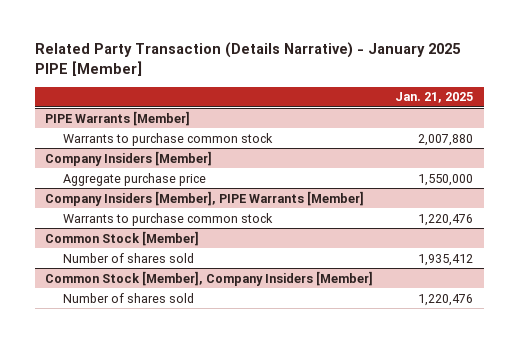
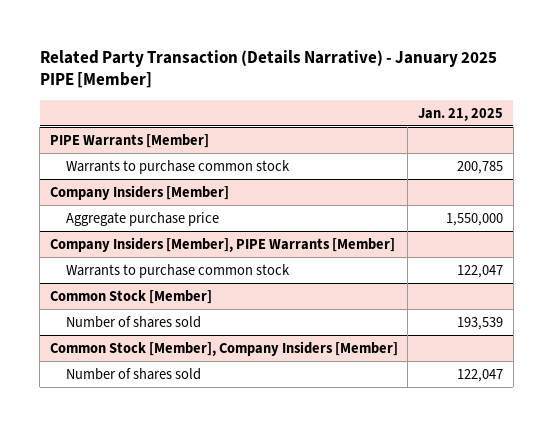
[418,133,474,146] 2,007,880 -> [456,160,503,174] 200,785
[418,213,474,226] 1,220,476 -> [456,264,503,278] 122,047
[418,253,474,266] 1,935,412 -> [456,316,503,330] 193,539
[418,293,474,306] 1,220,476 -> [456,368,503,382] 122,047

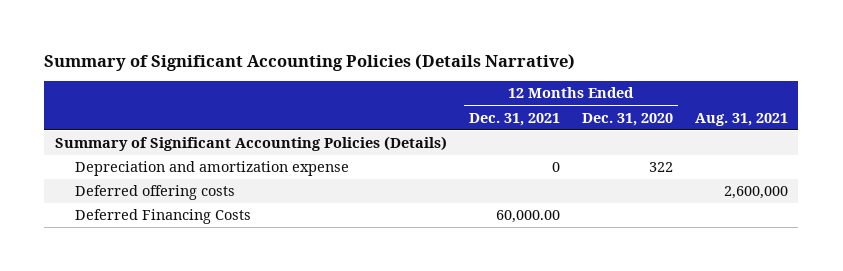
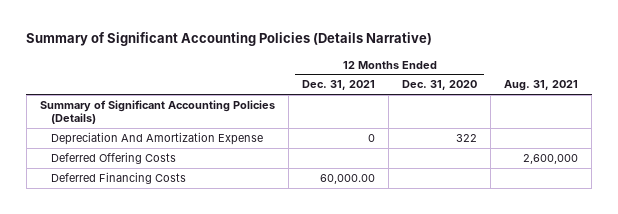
[74,161,349,177] Depreciation and amortization expense -> [50,132,263,146] Depreciation And Amortization Expense
[74,185,235,201] Deferred offering costs -> [50,152,176,165] Deferred Offering Costs

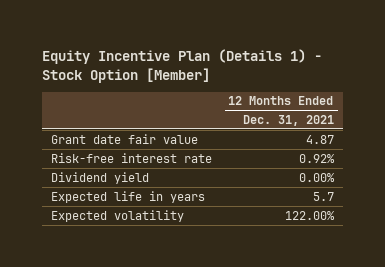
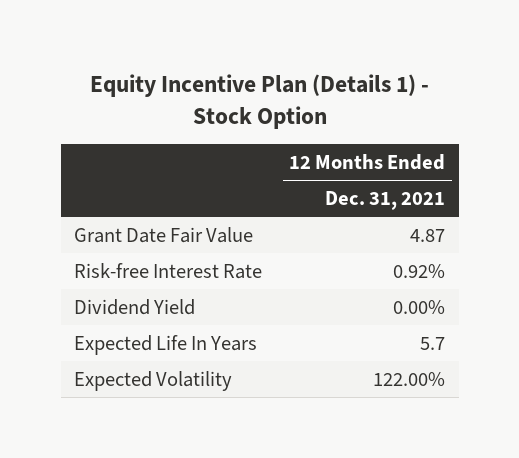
[42,48,323,83] Equity Incentive Plan (Details 1) - Stock Option [Member] -> [89,74,429,129] Equity Incentive Plan (Details 1) - Stock Option
[50,133,198,144] Grant date fair value -> [74,226,254,243] Grant Date Fair Value
[50,152,212,163] Risk-free interest rate -> [74,262,263,279] Risk-free Interest Rate
[50,171,149,184] Dividend yield -> [74,298,196,315] Dividend Yield
[50,190,205,203] Expected life in years -> [74,334,258,355] Expected Life In Years
[50,209,184,222] Expected volatility -> [74,370,233,391] Expected Volatility

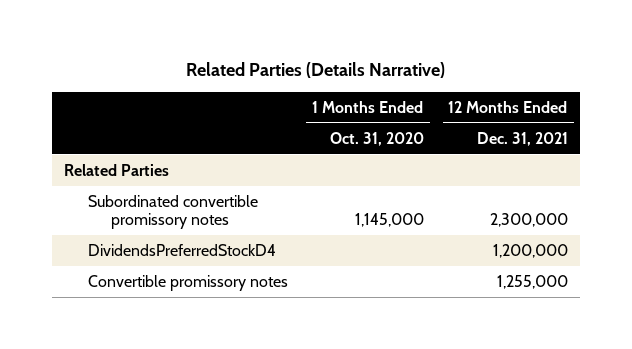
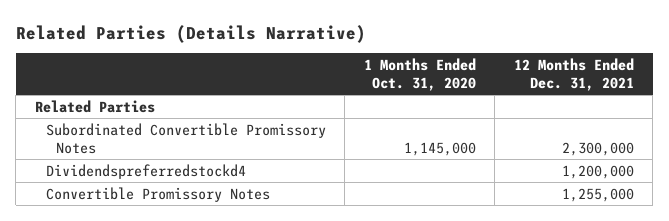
[87,194,258,230] Subordinated convertible promissory notes -> [45,122,326,154] Subordinated Convertible Promissory Notes
[87,243,276,256] DividendsPreferredStockD4 -> [45,163,246,179] Dividendspreferredstockd4
[87,274,288,291] Convertible promissory notes -> [45,186,270,202] Convertible Promissory Notes

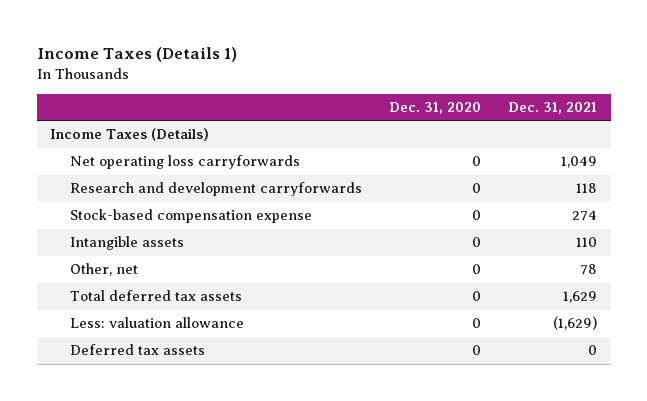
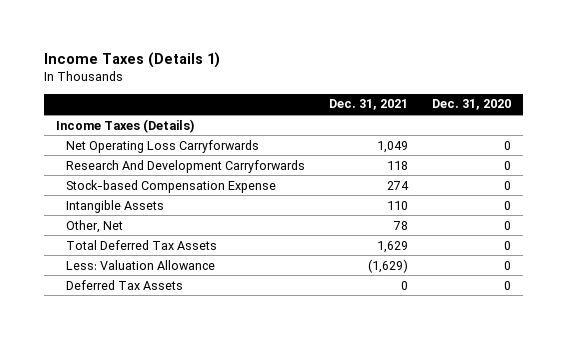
[69,155,300,170] Net operating loss carryforwards -> [65,139,259,153] Net Operating Loss Carryforwards
[69,182,362,197] Research and development carryforwards -> [65,159,305,173] Research And Development Carryforwards
[69,209,312,224] Stock-based compensation expense -> [65,179,276,193] Stock-based Compensation Expense
[69,236,184,251] Intangible assets -> [65,199,164,213] Intangible Assets
[69,263,138,277] Other, net -> [65,219,123,233] Other, Net
[69,290,242,302] Total deferred tax assets -> [65,239,217,250] Total Deferred Tax Assets
[69,317,244,329] Less: valuation allowance -> [65,259,215,270] Less: Valuation Allowance
[69,344,205,356] Deferred tax assets -> [65,279,183,290] Deferred Tax Assets

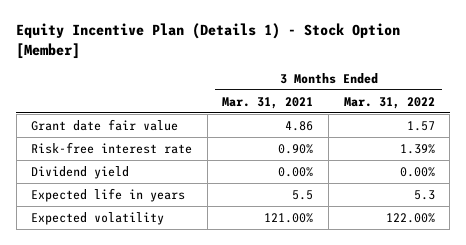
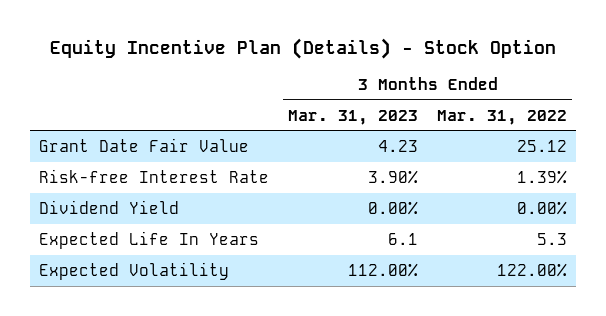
[16,23,401,59] Equity Incentive Plan (Details 1) - Stock Option [Member] -> [50,37,557,59] Equity Incentive Plan (Details) - Stock Option
[222,96,314,109] Mar. 31, 2021 -> none
none -> [288,109,419,125] Mar. 31, 2023
[31,118,179,131] Grant date fair value -> [39,137,250,152] Grant Date Fair Value
[406,120,435,131] 1.57 -> [516,139,567,152] 25.12
[31,141,193,154] Risk-free interest rate -> [39,168,270,183] Risk-free Interest Rate
[31,165,130,179] Dividend yield -> [39,199,180,214] Dividend Yield
[31,187,186,202] Expected life in years -> [39,230,260,249] Expected Life In Years
[31,211,165,225] Expected volatility -> [39,261,230,280] Expected Volatility

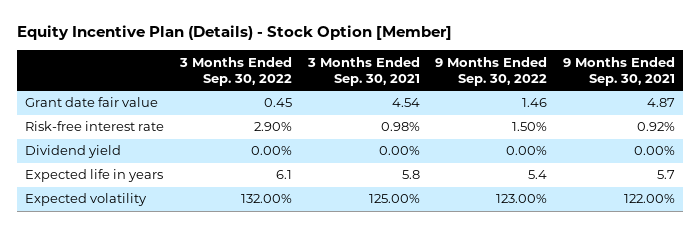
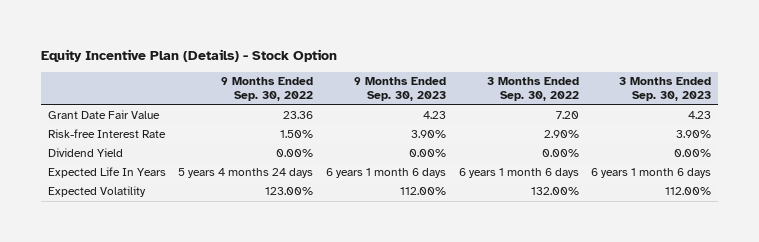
[17,25,453,41] Equity Incentive Plan (Details) - Stock Option [Member] -> [41,48,338,62] Equity Incentive Plan (Details) - Stock Option
[306,56,420,87] 3 Months Ended Sep. 30, 2021 -> none
[562,56,675,87] 9 Months Ended Sep. 30, 2021 -> none
none -> [354,77,447,102] 9 Months Ended Sep. 30, 2023
none -> [619,77,712,102] 3 Months Ended Sep. 30, 2023
[25,97,159,108] Grant date fair value -> [47,110,160,120] Grant Date Fair Value
[263,98,292,108] 0.45 -> [555,111,579,120] 7.20
[522,98,548,108] 1.46 -> [283,111,314,120] 23.36
[25,121,165,132] Risk-free interest rate -> [47,129,166,139] Risk-free Interest Rate
[25,145,122,159] Dividend yield -> [47,148,123,158] Dividend Yield
[25,169,164,183] Expected life in years -> [47,167,166,179] Expected Life In Years
[275,170,292,180] 6.1 -> [458,168,579,179] 6 years 1 month 6 days
[528,170,548,180] 5.4 -> [178,168,314,179] 5 years 4 months 24 days
[25,193,148,207] Expected volatility -> [47,186,146,198] Expected Volatility

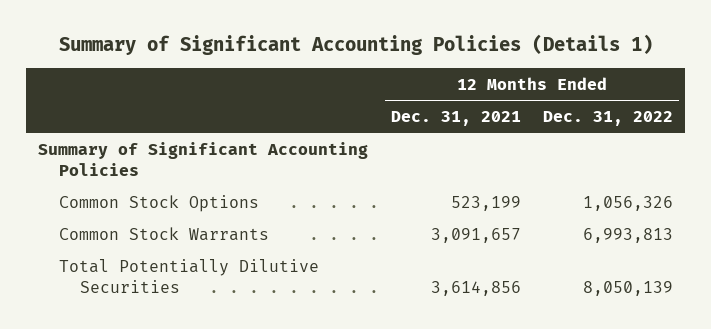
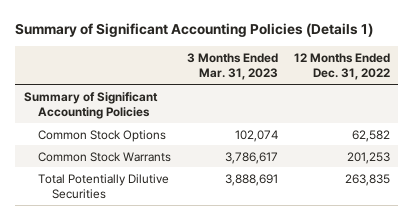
[390,110,521,126] Dec. 31, 2021 -> none
none -> [187,52,279,81] 3 Months Ended Mar. 31, 2023
[583,195,674,211] 1,056,326 -> [352,129,391,142] 62,582
[583,227,674,243] 6,993,813 -> [347,151,391,164] 201,253
[583,280,674,296] 8,050,139 -> [345,173,391,186] 263,835

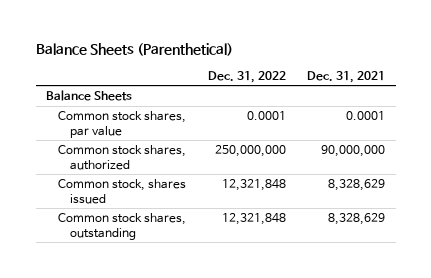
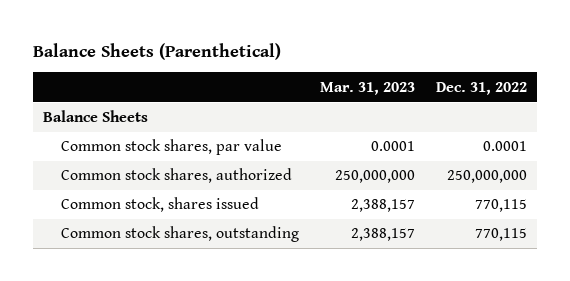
[306,70,385,83] Dec. 31, 2021 -> none
none -> [319,81,415,95] Mar. 31, 2023
[221,179,286,192] 12,321,848 -> [474,199,527,213] 770,115
[221,213,286,226] 12,321,848 -> [474,228,527,242] 770,115

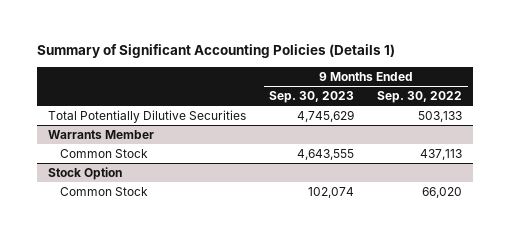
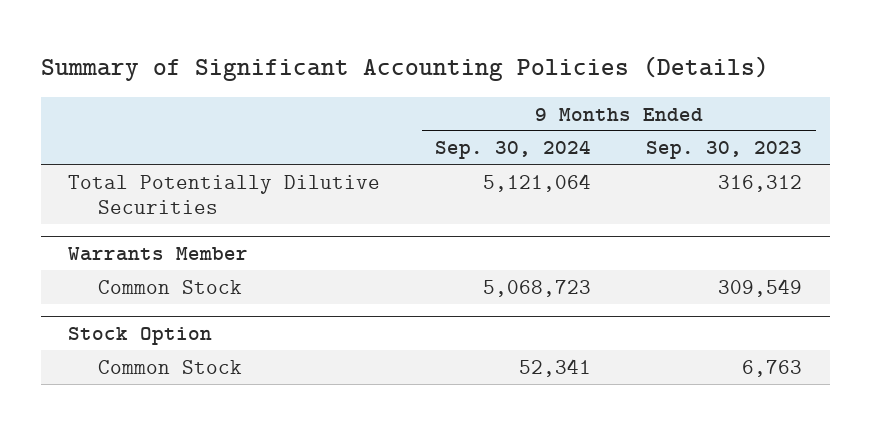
[37,44,396,59] Summary of Significant Accounting Policies (Details 1) -> [40,56,769,82] Summary of Significant Accounting Policies (Details)
[377,90,463,103] Sep. 30, 2022 -> none
none -> [435,140,592,160] Sep. 30, 2024
[297,109,355,122] 4,745,629 -> [718,174,803,192] 316,312
[297,148,355,160] 4,643,555 -> [718,278,803,297] 309,549
[308,186,355,198] 102,074 -> [742,359,803,377] 6,763

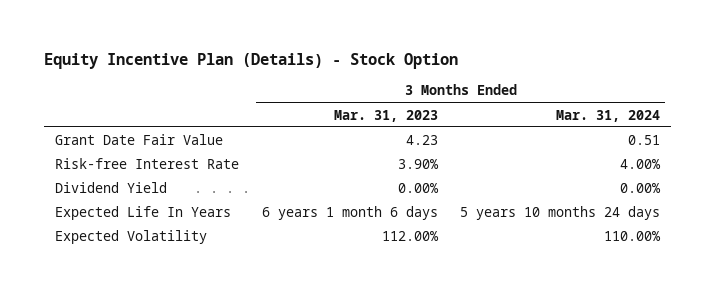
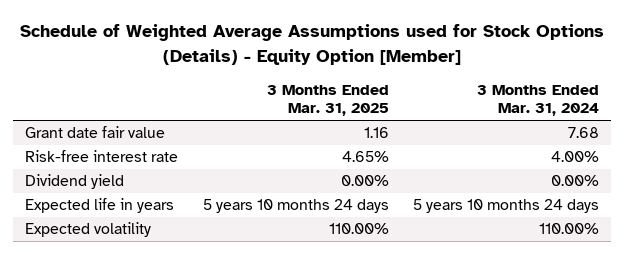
[44,53,459,70] Equity Incentive Plan (Details) - Stock Option -> [20,24,605,65] Schedule of Weighted Average Assumptions used for Stock Options (Details) - Equity Option [Member]
[333,109,438,122] Mar. 31, 2023 -> none
none -> [266,84,389,117] 3 Months Ended Mar. 31, 2025
[55,133,224,145] Grant Date Fair Value -> [25,126,166,139] Grant date fair value
[627,134,660,145] 0.51 -> [568,127,600,139] 7.68
[55,157,240,169] Risk-free Interest Rate -> [25,150,179,163] Risk-free interest rate
[55,181,168,193] Dividend Yield -> [25,174,125,190] Dividend yield
[55,205,232,220] Expected Life In Years -> [25,198,175,214] Expected life in years
[55,229,208,244] Expected Volatility -> [25,222,152,238] Expected volatility

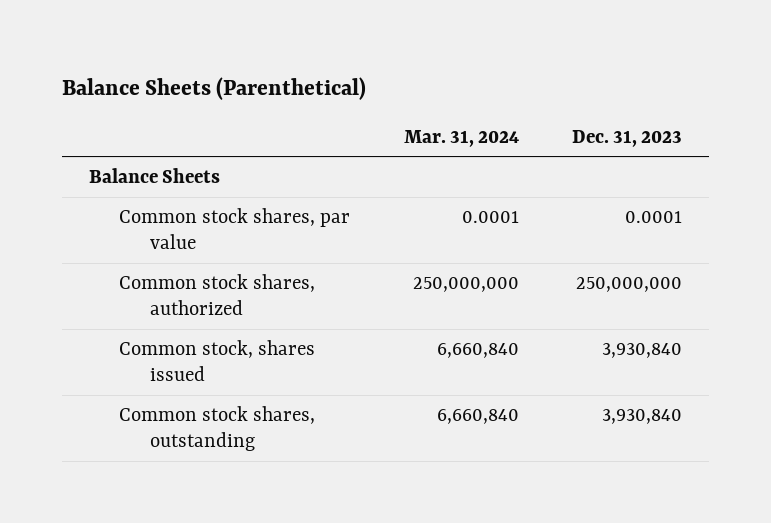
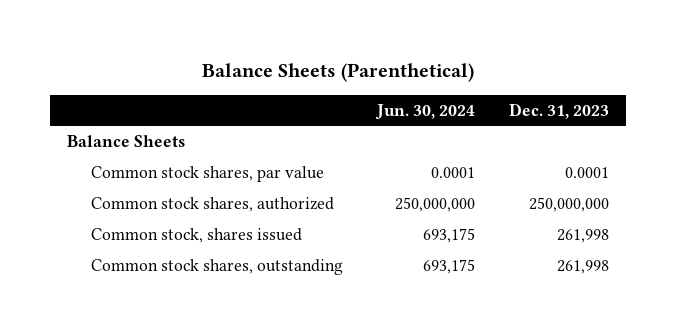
[403,129,519,147] Mar. 31, 2024 -> none
none -> [374,103,475,120] Jun. 30, 2024
[602,342,683,358] 3,930,840 -> [556,228,609,243] 261,998
[602,408,683,424] 3,930,840 -> [556,259,609,274] 261,998

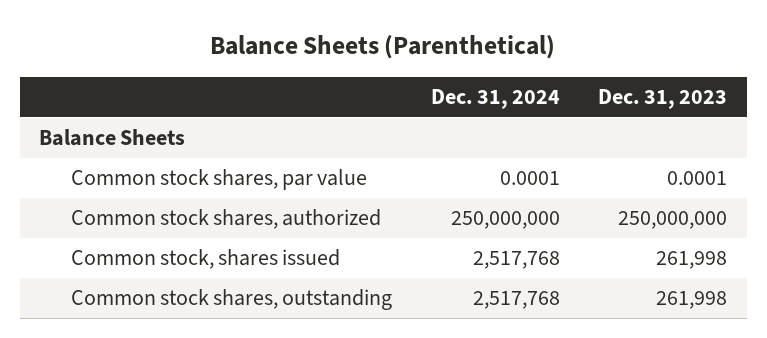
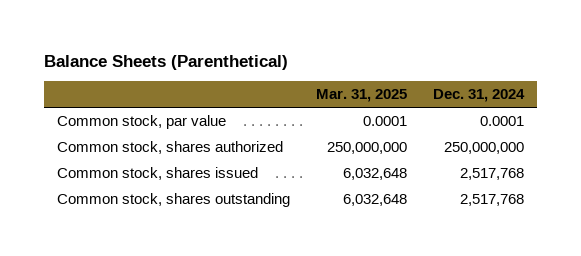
[598,89,728,110] Dec. 31, 2023 -> none
none -> [315,89,407,103] Mar. 31, 2025
[39,129,186,147] Balance Sheets -> none
[71,169,368,191] Common stock shares, par value -> [56,115,226,130] Common stock, par value
[71,209,382,230] Common stock shares, authorized -> [56,141,283,155] Common stock, shares authorized
[71,289,393,311] Common stock shares, outstanding -> [56,193,290,208] Common stock, shares outstanding

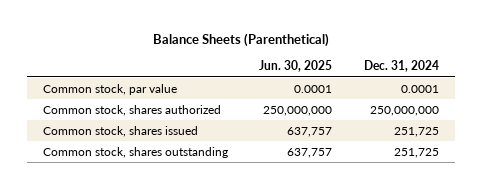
[315,89,407,103] Mar. 31, 2025 -> none
none -> [259,60,333,73] Jun. 30, 2025
[460,168,525,181] 2,517,768 -> [394,126,440,137] 251,725
[460,194,525,207] 2,517,768 -> [394,147,440,158] 251,725

